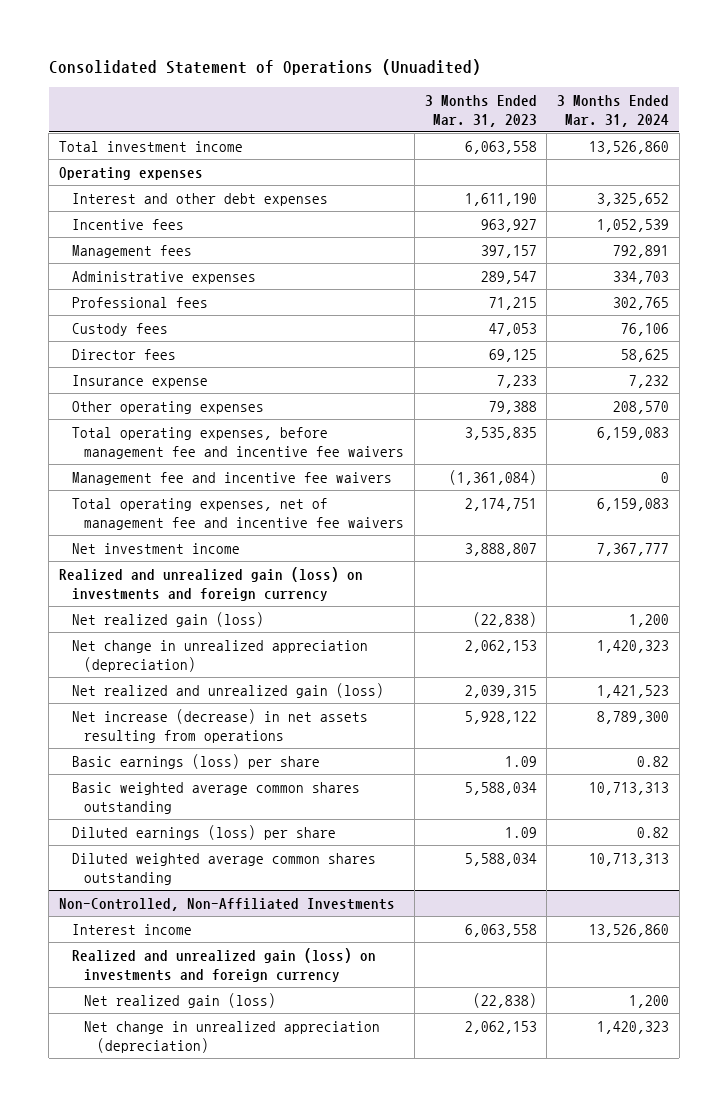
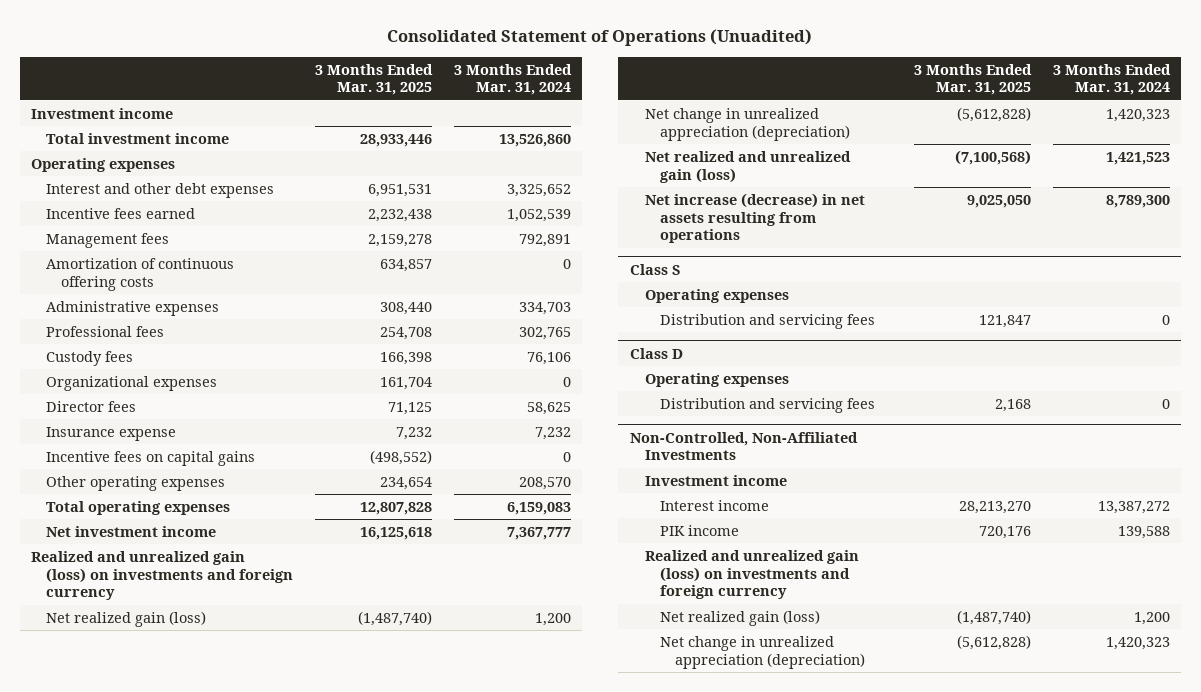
[424,94,537,127] 3 Months Ended Mar. 31, 2023 -> none
none -> [315,63,434,96] 3 Months Ended Mar. 31, 2025
none -> [31,107,174,119] Investment income
[71,218,184,230] Incentive fees -> [46,207,196,219] Incentive fees earned
none -> [46,257,235,291] Amortization of continuous offering costs
none -> [46,375,218,391] Organizational expenses
none -> [46,450,256,466] Incentive fees on capital gains
[71,426,405,459] Total operating expenses, before management fee and incentive fee waivers -> none
[71,471,392,485] Management fee and incentive fee waivers -> none
[71,497,405,530] Total operating expenses, net of management fee and incentive fee waivers -> [46,500,231,515] Total operating expenses
[71,753,320,769] Basic earnings (loss) per share -> none
[71,781,360,814] Basic weighted average common shares outstanding -> none
[71,824,336,840] Diluted earnings (loss) per share -> none
[71,852,376,885] Diluted weighted average common shares outstanding -> none
none -> [629,263,681,275] Class S
none -> [644,288,789,303] Operating expenses
none -> [659,313,875,329] Distribution and servicing fees
none -> [629,347,683,359] Class D
none -> [644,372,789,387] Operating expenses
none -> [659,397,875,413] Distribution and servicing fees
none -> [644,474,787,486] Investment income
[588,923,669,937] 13,526,860 -> [1097,500,1170,514] 13,387,272
none -> [659,524,739,536] PIK income

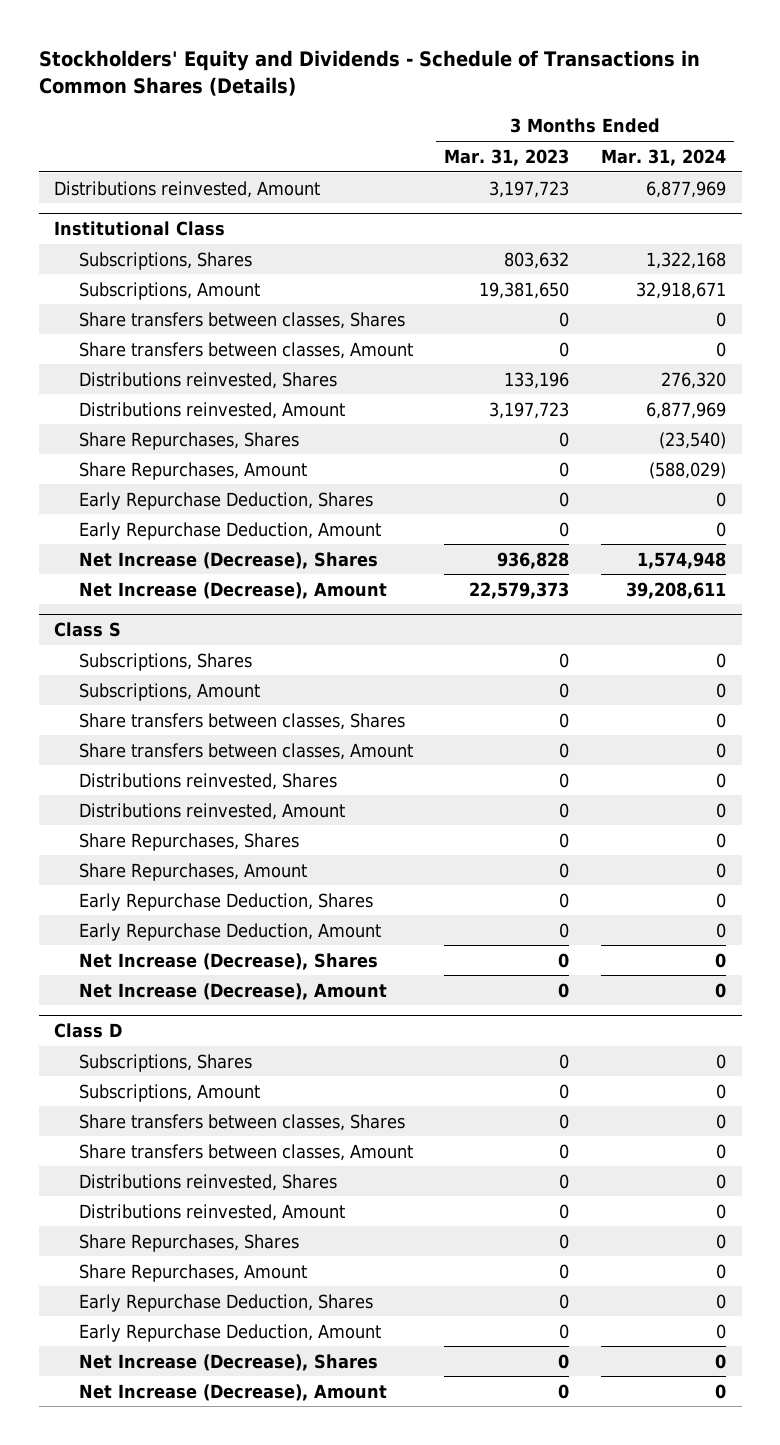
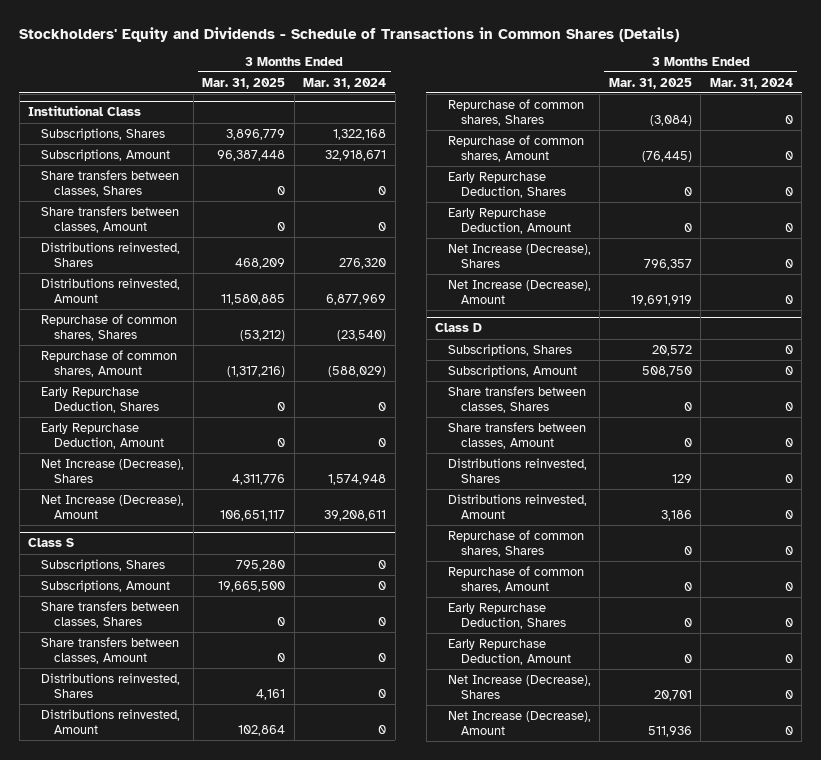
[444,148,570,166] Mar. 31, 2023 -> none
none -> [202,77,286,89] Mar. 31, 2025
[54,180,321,198] Distributions reinvested, Amount -> none
[78,431,299,450] Share Repurchases, Shares -> [41,313,178,342] Repurchase of common shares, Shares
[78,461,307,480] Share Repurchases, Amount -> [41,349,178,378] Repurchase of common shares, Amount
[78,832,299,851] Share Repurchases, Shares -> [447,98,584,127] Repurchase of common shares, Shares
[78,862,307,881] Share Repurchases, Amount -> [447,134,584,163] Repurchase of common shares, Amount
[78,1233,299,1252] Share Repurchases, Shares -> [447,529,584,558] Repurchase of common shares, Shares
[78,1263,307,1282] Share Repurchases, Amount -> [447,565,584,594] Repurchase of common shares, Amount

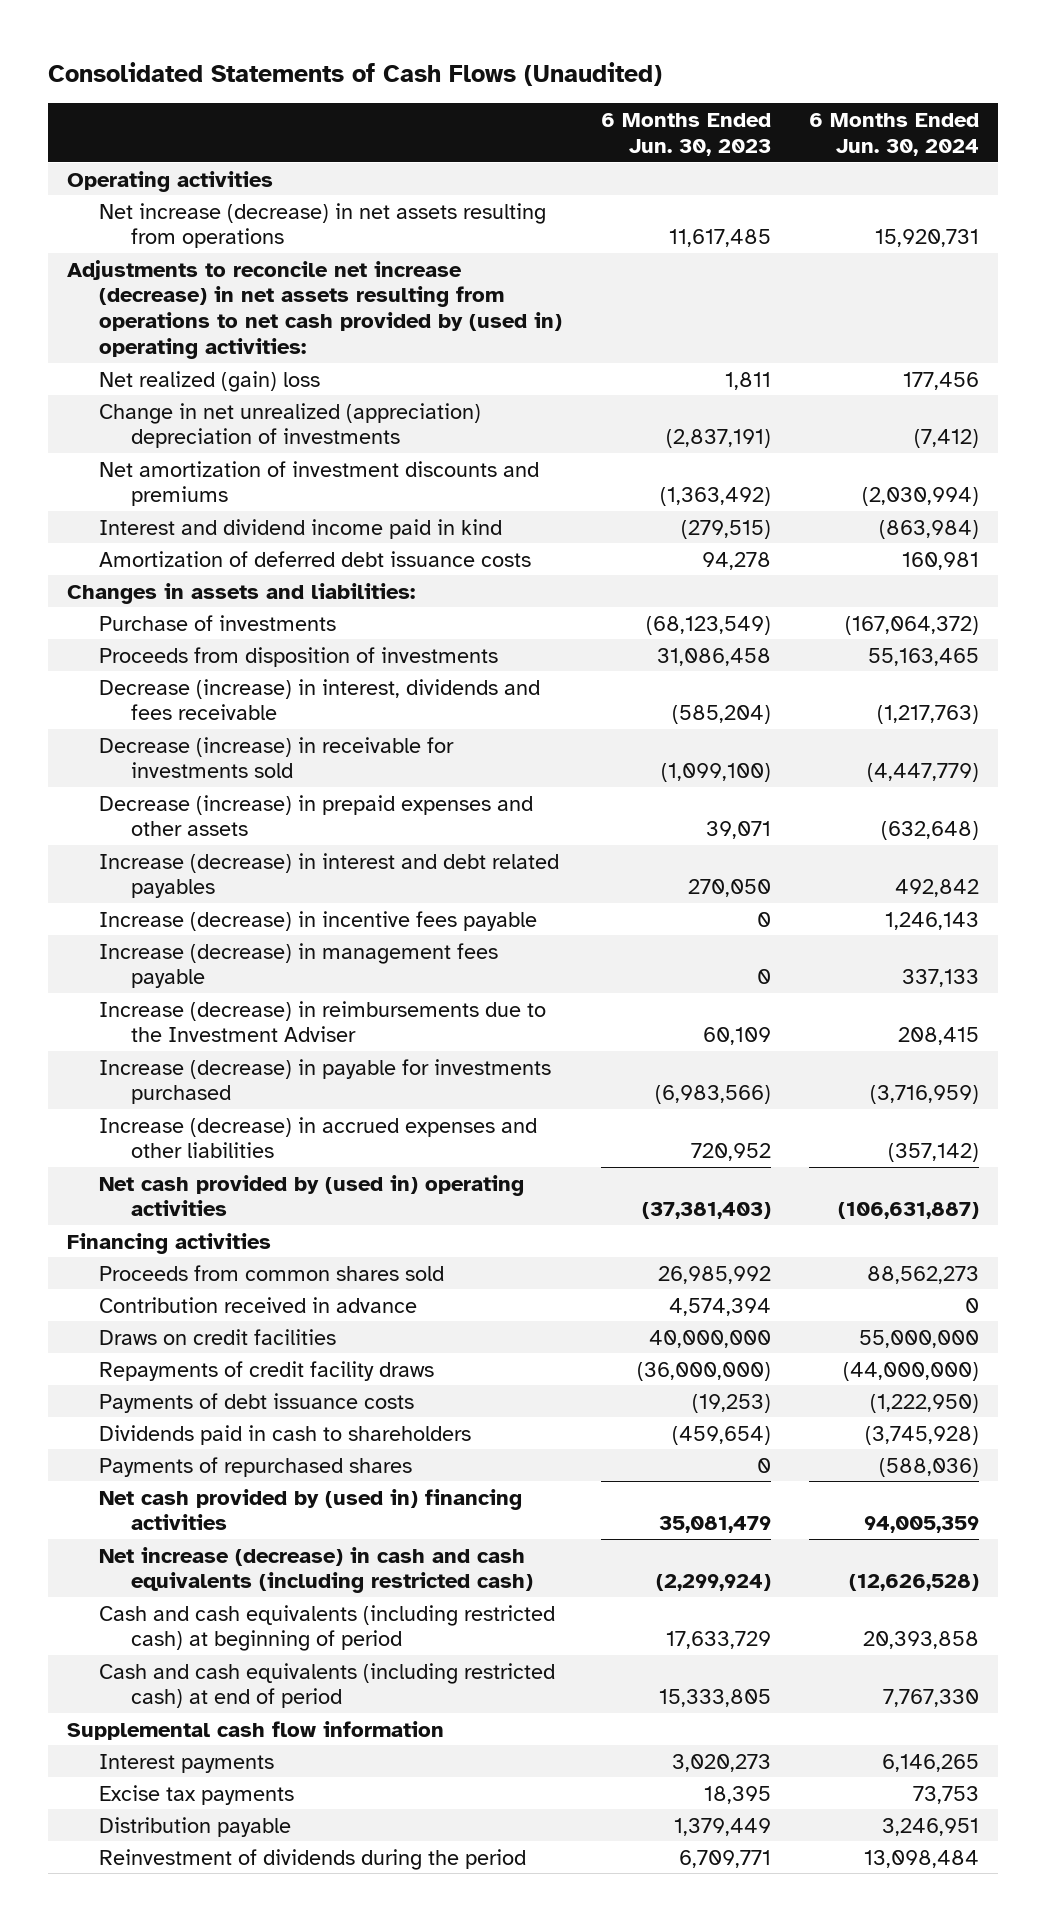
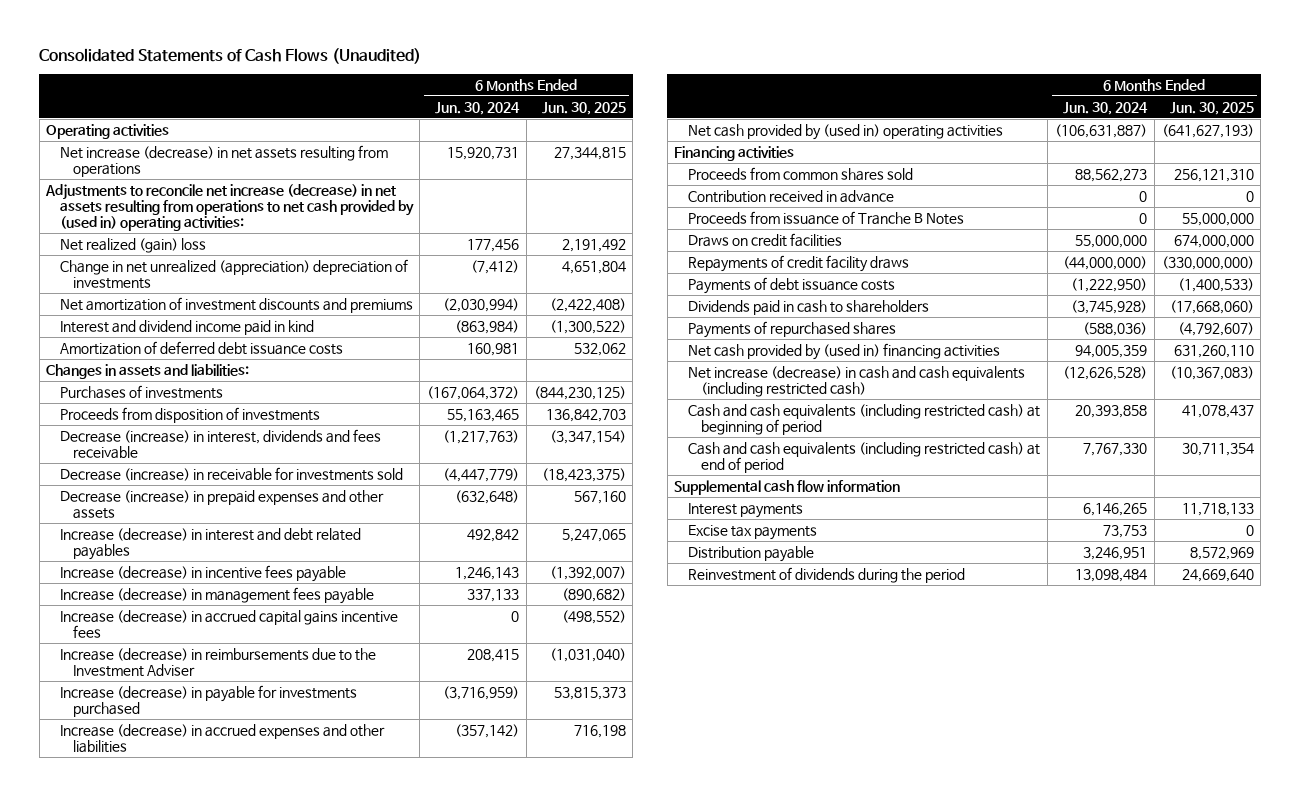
[600,112,771,156] 6 Months Ended Jun. 30, 2023 -> none
none -> [541,101,626,115] Jun. 30, 2025
[99,614,337,631] Purchase of investments -> [59,384,223,399] Purchases of investments
none -> [59,609,398,639] Increase (decrease) in accrued capital gains incentive fees
none -> [687,210,964,225] Proceeds from issuance of Tranche B Notes

